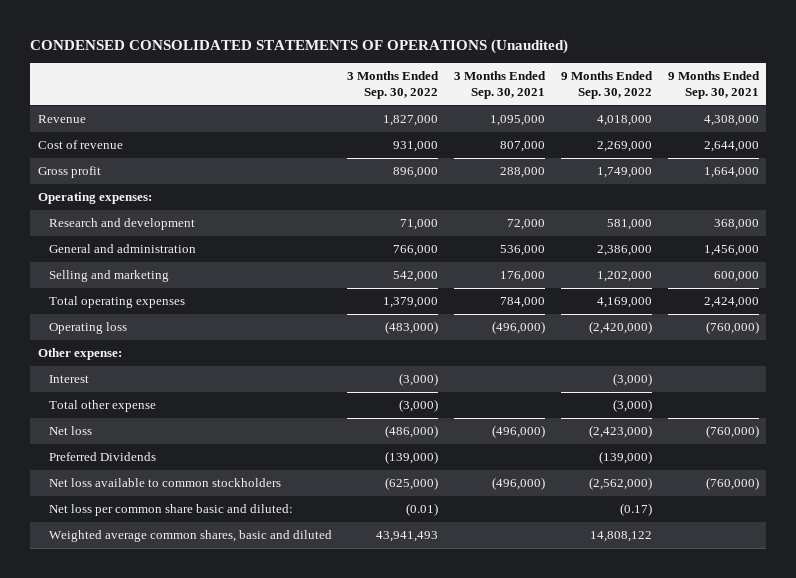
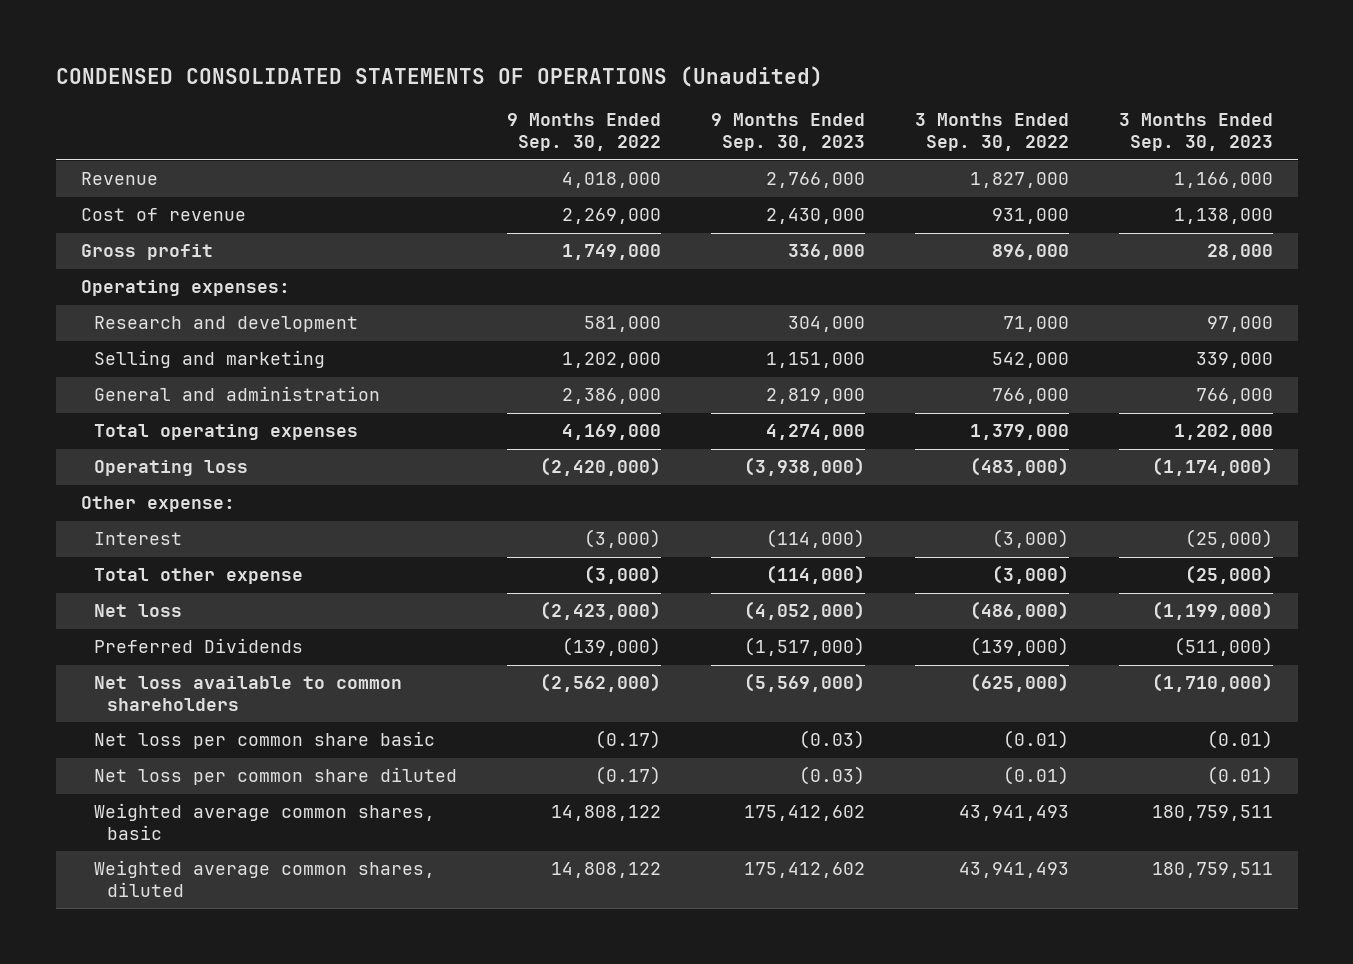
[454,71,547,100] 3 Months Ended Sep. 30, 2021 -> none
[667,71,760,100] 9 Months Ended Sep. 30, 2021 -> none
none -> [710,113,865,152] 9 Months Ended Sep. 30, 2023
none -> [1118,113,1273,152] 3 Months Ended Sep. 30, 2023
[48,244,196,254] General and administration -> [93,386,380,402] General and administration
[48,478,281,488] Net loss available to common stockholders -> [93,676,402,712] Net loss available to common shareholders
[48,504,293,517] Net loss per common share basic and diluted: -> [93,731,435,750] Net loss per common share basic
none -> [93,767,457,786] Net loss per common share diluted
[48,530,332,543] Weighted average common shares, basic and diluted -> [93,803,435,841] Weighted average common shares, basic
none -> [93,860,435,898] Weighted average common shares, diluted

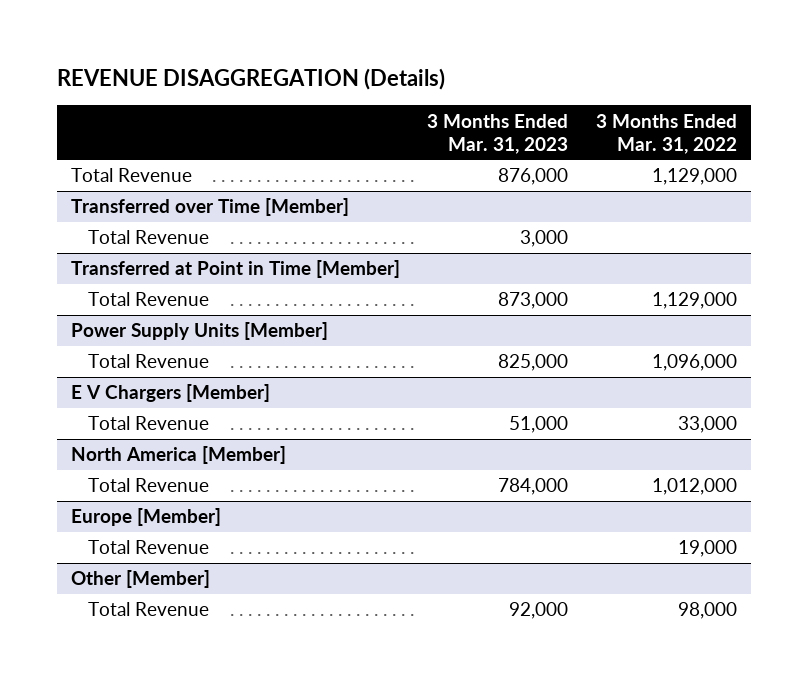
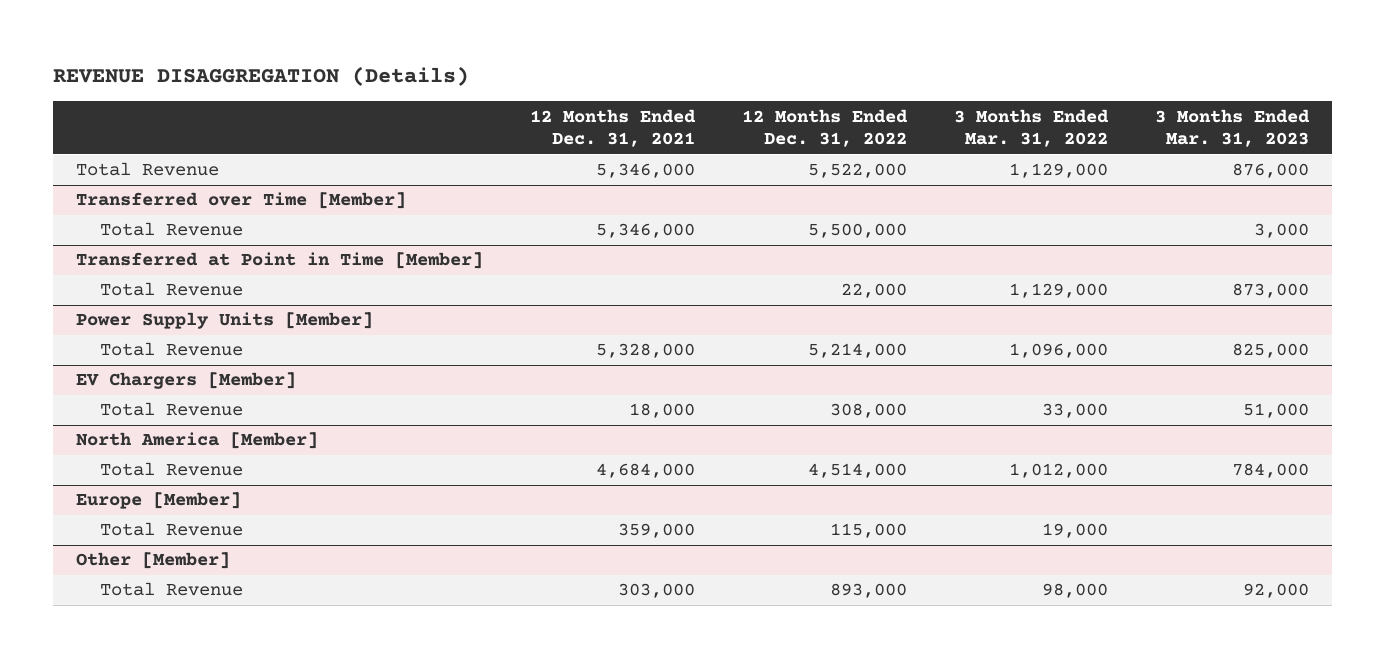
none -> [530,108,697,148] 12 Months Ended Dec. 31, 2021
none -> [741,108,908,148] 12 Months Ended Dec. 31, 2022
[70,384,270,403] E V Chargers [Member] -> [76,372,297,390] EV Chargers [Member]

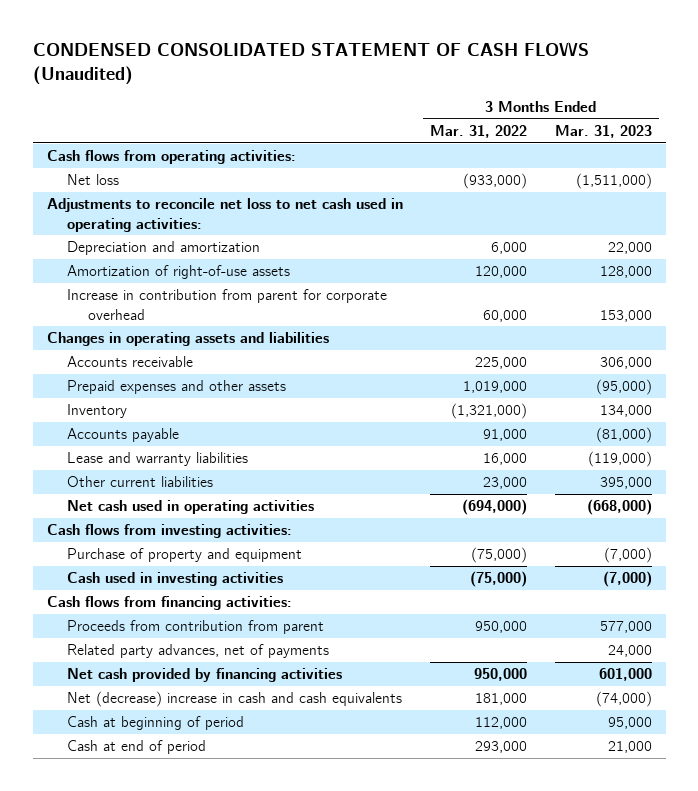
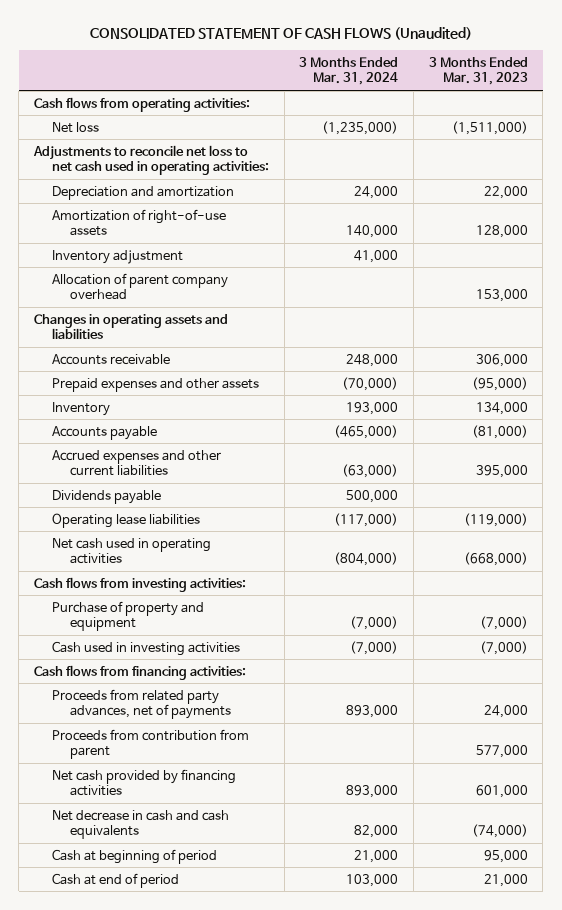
[32,41,589,85] CONDENSED CONSOLIDATED STATEMENT OF CASH FLOWS (Unaudited) -> [89,26,472,40] CONSOLIDATED STATEMENT OF CASH FLOWS (Unaudited)
[430,125,528,139] Mar. 31, 2022 -> none
none -> [299,56,399,86] 3 Months Ended Mar. 31, 2024
none -> [52,249,184,264] Inventory adjustment
[67,289,388,320] Increase in contribution from parent for corporate overhead -> [52,272,229,301] Allocation of parent company overhead
[67,452,249,467] Lease and warranty liabilities -> none
none -> [52,449,222,477] Accrued expenses and other current liabilities
none -> [52,489,162,504] Dividends payable
[67,476,214,488] Other current liabilities -> [52,512,201,528] Operating lease liabilities
[599,477,652,490] 395,000 -> [463,512,528,527] (119,000)
none -> [52,688,232,720] Proceeds from related party advances, net of payments
[67,644,330,659] Related party advances, net of payments -> none
[67,691,403,708] Net (decrease) increase in cash and cash equivalents -> [52,809,230,840] Net decrease in cash and cash equivalents

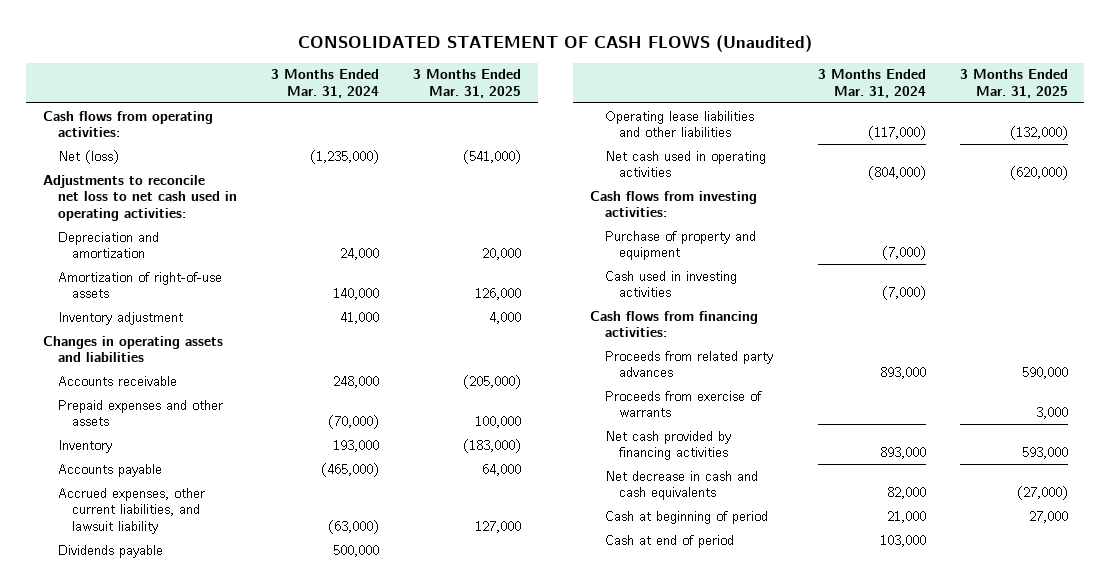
[428,56,528,86] 3 Months Ended Mar. 31, 2023 -> none
none -> [412,69,521,98] 3 Months Ended Mar. 31, 2025
[52,121,100,133] Net loss -> [57,149,119,164] Net (loss)
[52,272,229,301] Allocation of parent company overhead -> none
[52,449,222,477] Accrued expenses and other current liabilities -> [57,487,205,534] Accrued expenses, other current liabilities, and lawsuit liability
[52,512,201,528] Operating lease liabilities -> [604,110,754,138] Operating lease liabilities and other liabilities
[52,728,250,760] Proceeds from contribution from parent -> none
[52,688,232,720] Proceeds from related party advances, net of payments -> [604,350,773,378] Proceeds from related party advances
none -> [604,390,762,418] Proceeds from exercise of warrants

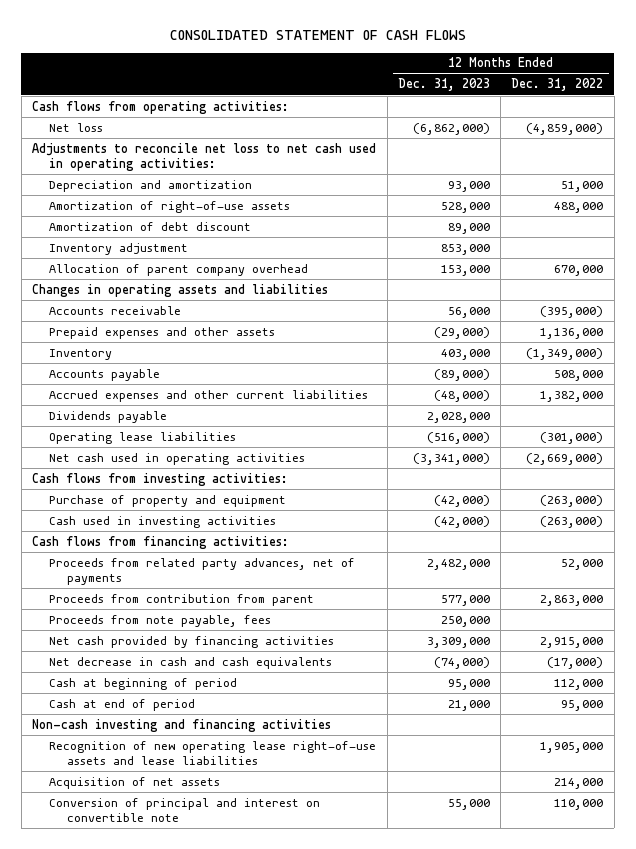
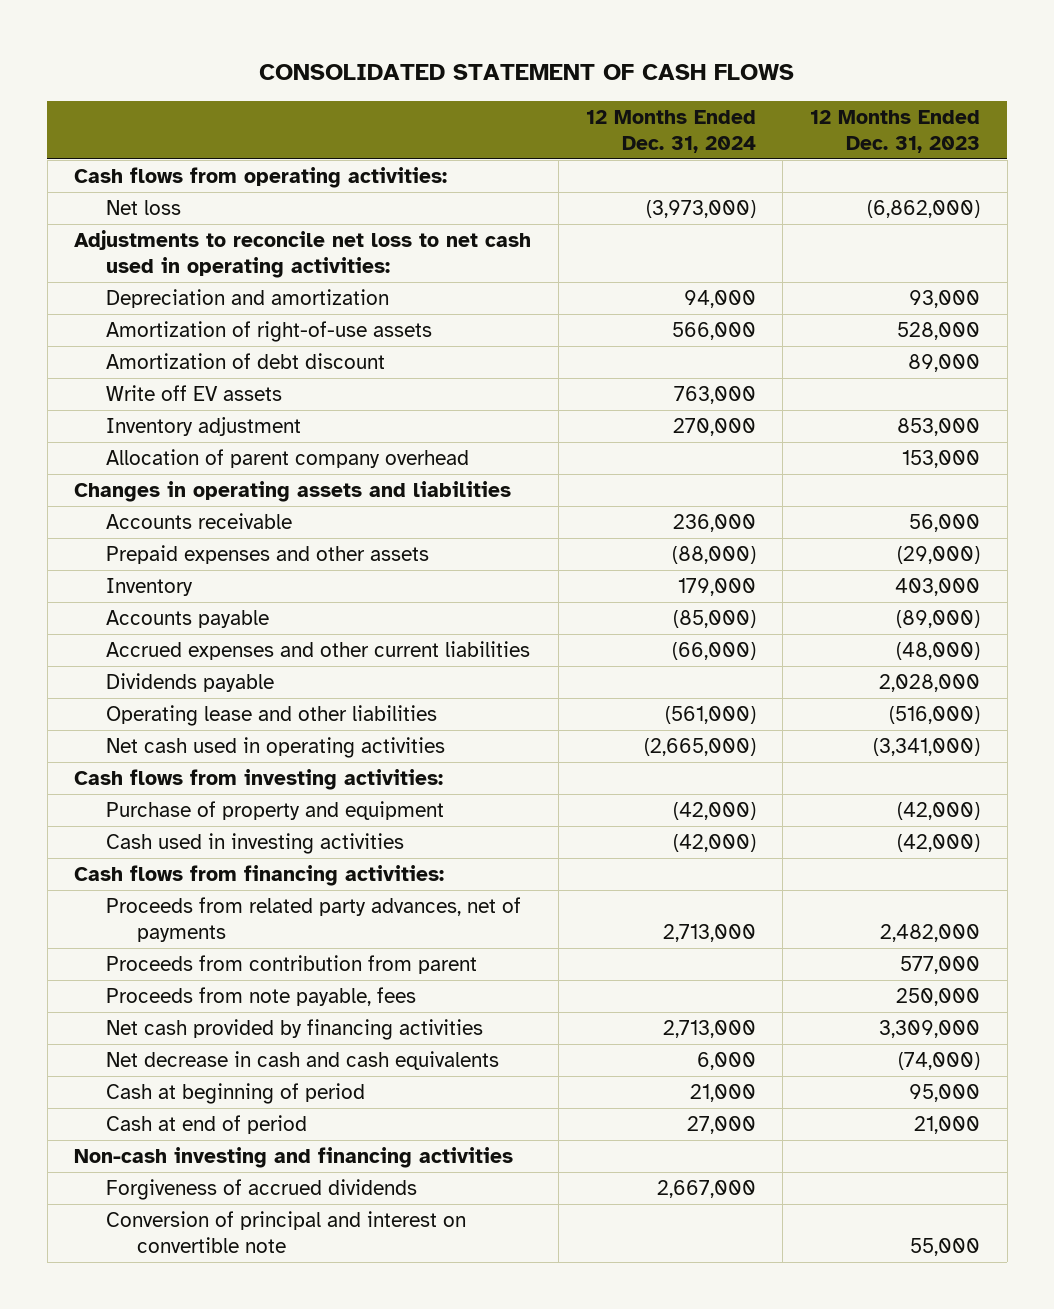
[511,78,604,92] Dec. 31, 2022 -> none
none -> [585,109,756,153] 12 Months Ended Dec. 31, 2024
none -> [105,384,282,401] Write off EV assets
[49,431,237,444] Operating lease liabilities -> [105,704,437,726] Operating lease and other liabilities
[49,740,377,766] Recognition of new operating lease right-of-use assets and lease liabilities -> none
[49,776,221,789] Acquisition of net assets -> none
none -> [105,1178,417,1200] Forgiveness of accrued dividends

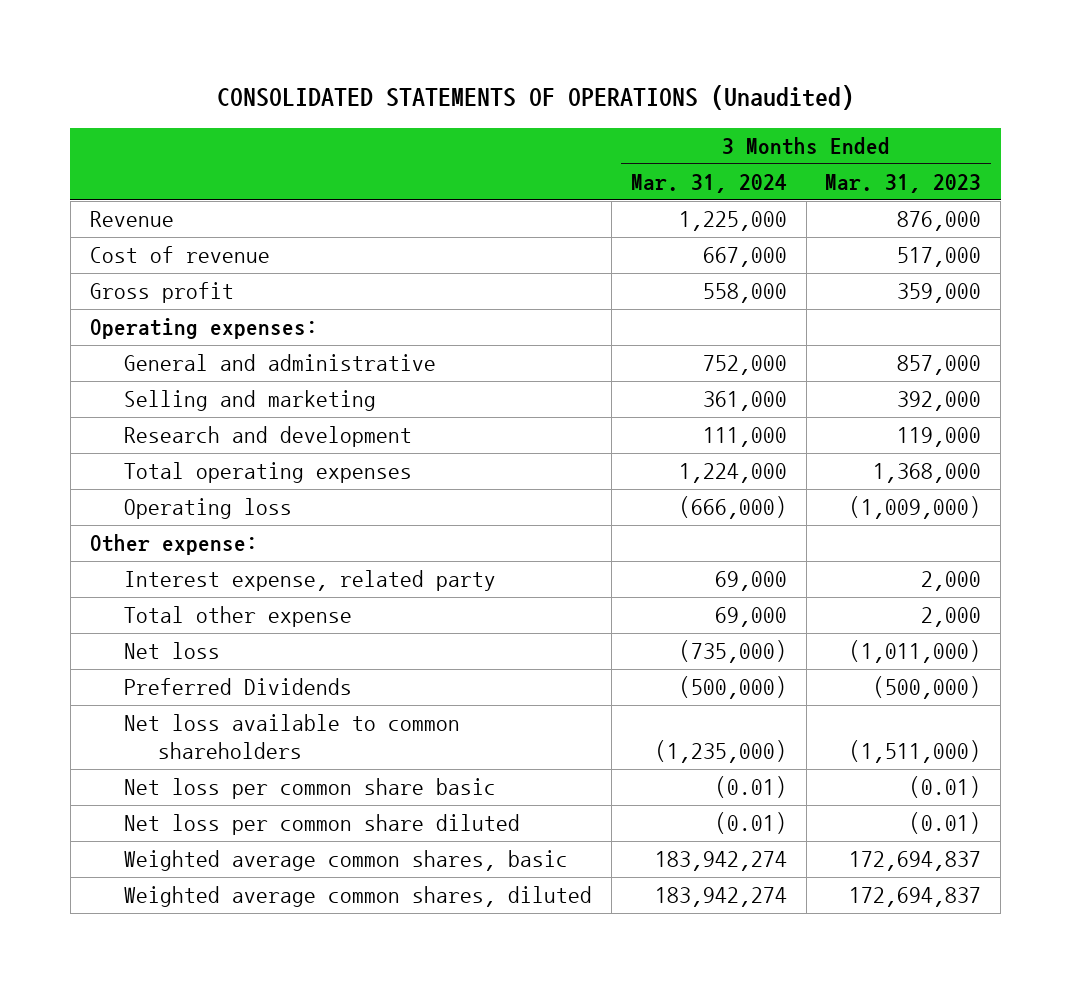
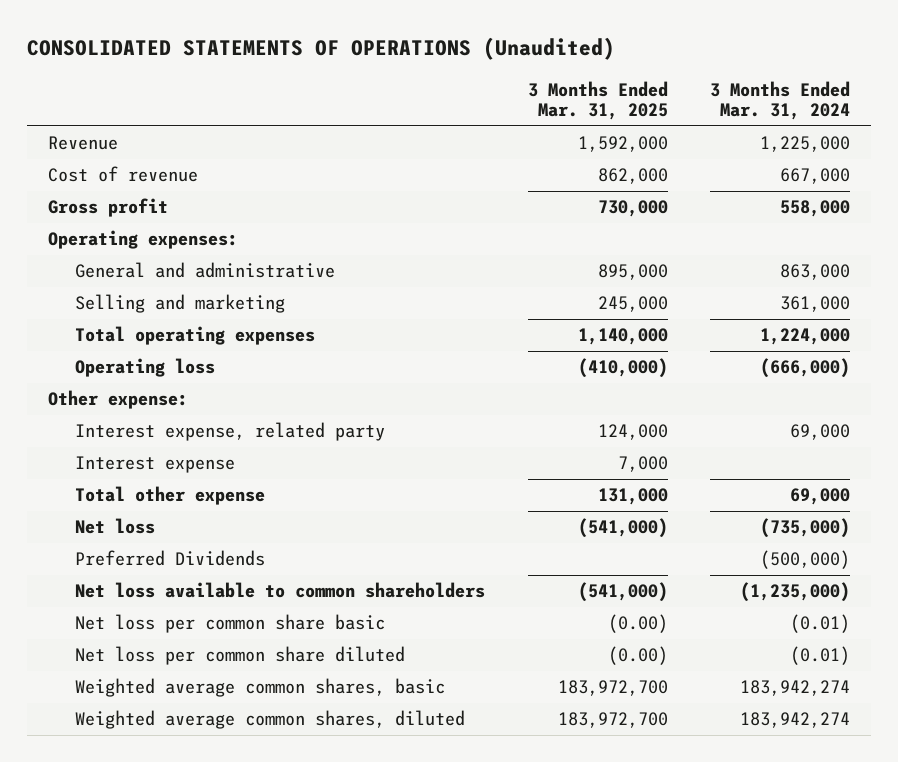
[825,173,982,193] Mar. 31, 2023 -> none
none -> [527,80,668,121] 3 Months Ended Mar. 31, 2025
[702,355,787,376] 752,000 -> [780,264,851,281] 863,000
[123,426,412,448] Research and development -> none
none -> [75,456,236,474] Interest expense

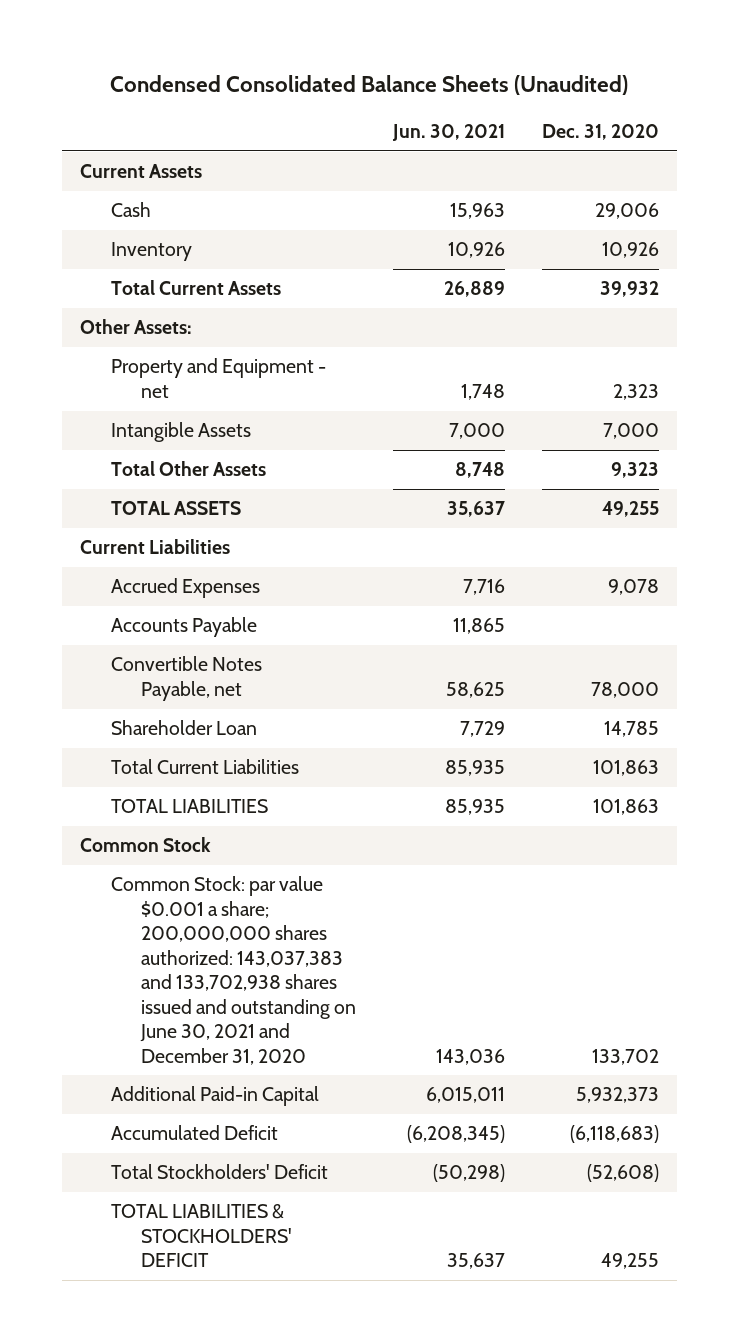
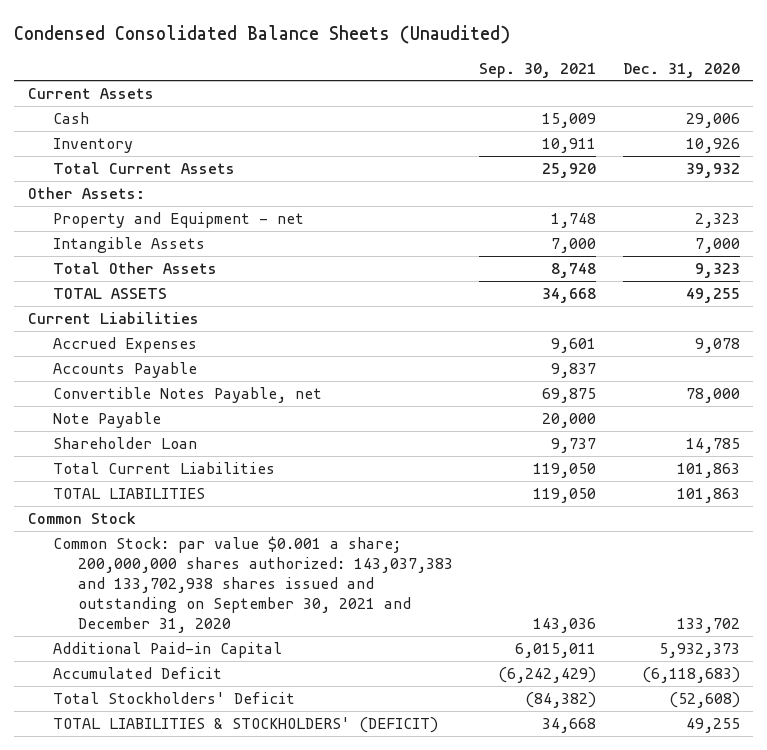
[391,124,505,142] Jun. 30, 2021 -> none
none -> [479,62,597,78] Sep. 30, 2021
none -> [52,411,161,428] Note Payable
[110,876,357,1065] Common Stock: par value $0.001 a share; 200,000,000 shares authorized: 143,037,383 and 133,702,938 shares issued and outstanding on June 30, 2021 and December 31, 2020 -> [52,535,453,634] Common Stock: par value $0.001 a share; 200,000,000 shares authorized: 143,037,383 and 133,702,938 shares issued and outstanding on September 30, 2021 and December 31, 2020
[110,1204,293,1268] TOTAL LIABILITIES & STOCKHOLDERS' DEFICIT -> [52,716,438,733] TOTAL LIABILITIES & STOCKHOLDERS' (DEFICIT)

